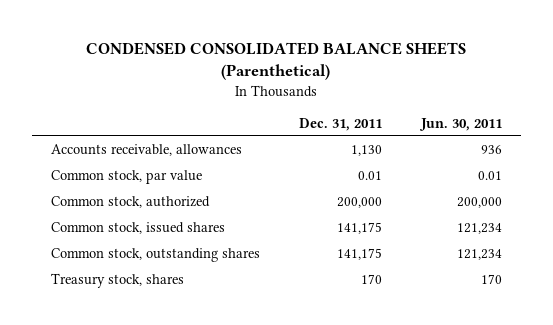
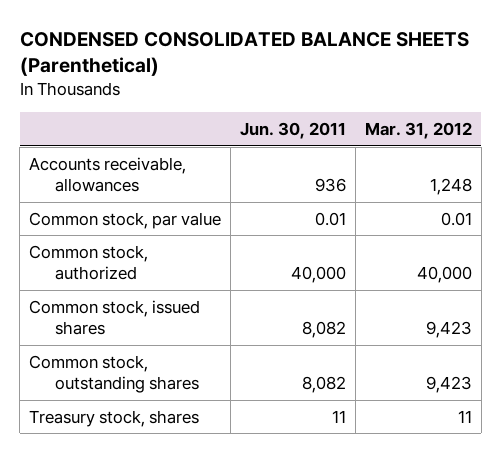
[298,117,382,131] Dec. 31, 2011 -> none
none -> [364,121,472,139] Mar. 31, 2012
[456,197,502,209] 200,000 -> [290,266,346,284] 40,000
[456,223,502,235] 121,234 -> [301,321,346,339] 8,082
[456,249,502,261] 121,234 -> [301,376,346,394] 8,082
[480,274,502,285] 170 -> [331,409,346,423] 11

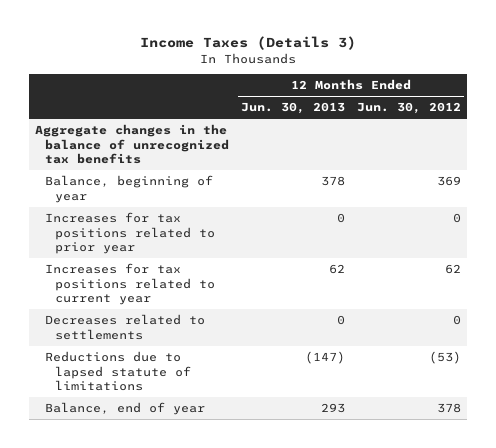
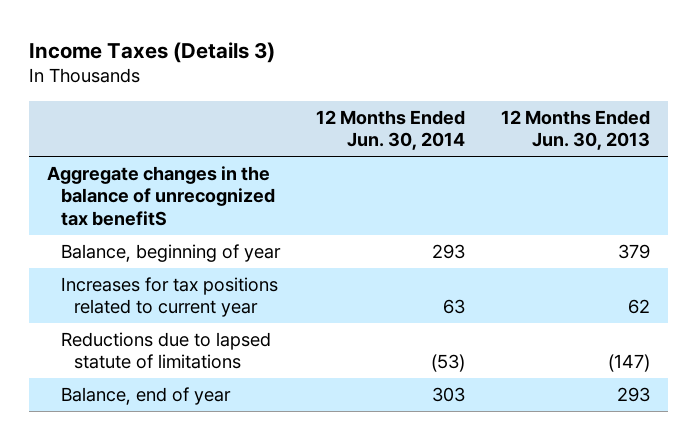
[357,102,462,115] Jun. 30, 2012 -> none
none -> [315,109,465,151] 12 Months Ended Jun. 30, 2014
[45,211,215,255] Increases for tax positions related to prior year -> none
[35,123,230,165] Aggregate changes in the balance of unrecognized tax benefits -> [47,165,275,226] Aggregate changes in the balance of unrecognized tax benefitS
[321,175,346,186] 378 -> [617,243,650,259] 379
[45,313,206,340] Decreases related to settlements -> none

